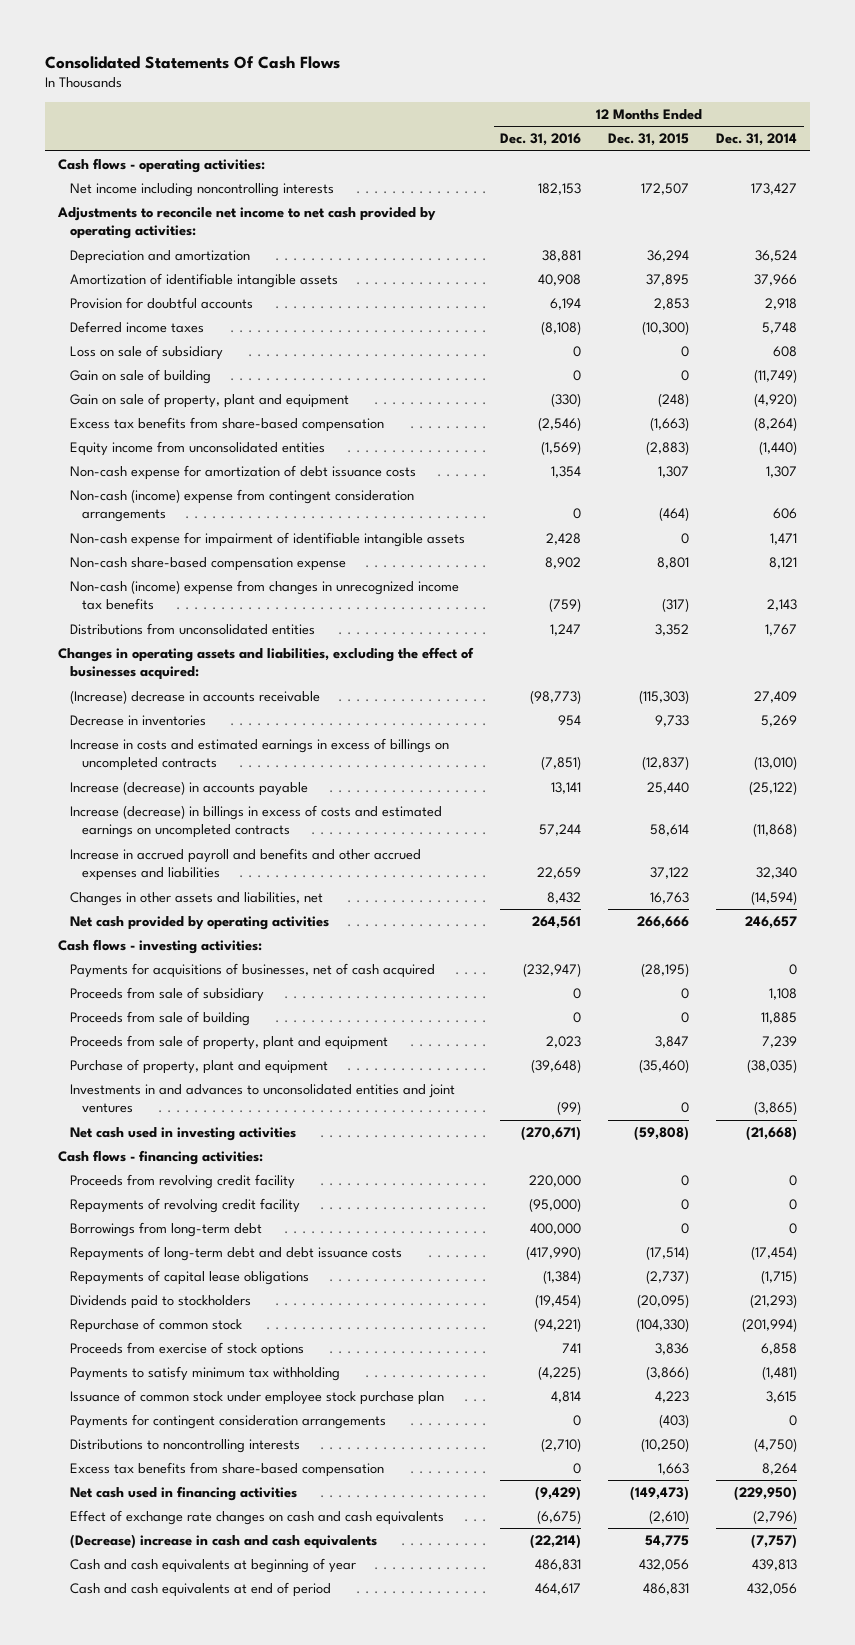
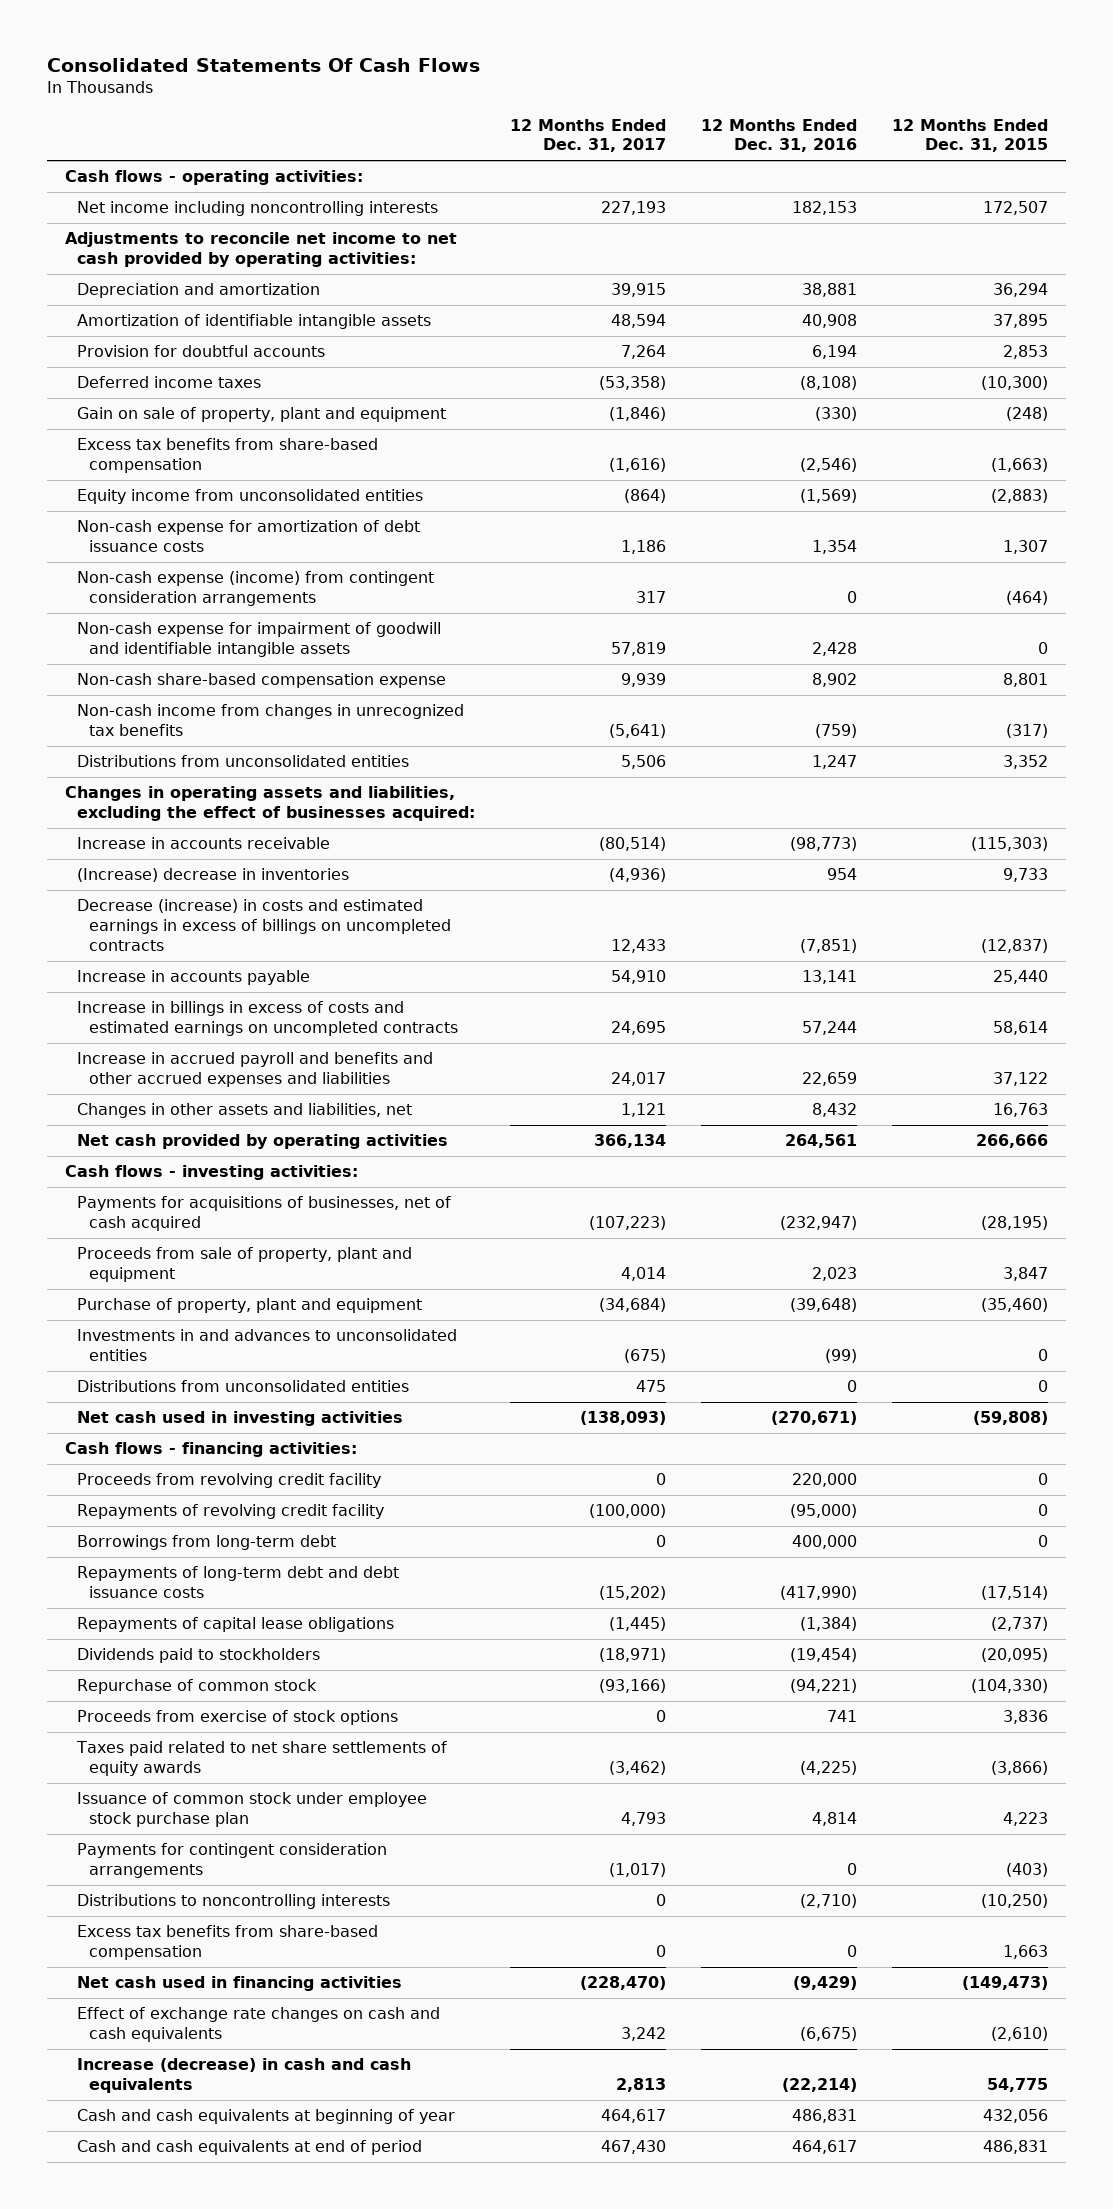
[715,133,797,147] Dec. 31, 2014 -> none
none -> [509,118,666,153] 12 Months Ended Dec. 31, 2017
[70,344,224,360] Loss on sale of subsidiary -> none
[70,368,212,384] Gain on sale of building -> none
[70,488,415,523] Non-cash (income) expense from contingent consideration arrangements -> [76,571,434,607] Non-cash expense (income) from contingent consideration arrangements
[70,531,466,547] Non-cash expense for impairment of identifiable intangible assets -> [76,622,441,658] Non-cash expense for impairment of goodwill and identifiable intangible assets
[70,579,460,611] Non-cash (income) expense from changes in unrecognized income tax benefits -> [76,704,464,737] Non-cash income from changes in unrecognized tax benefits
[70,689,321,704] (Increase) decrease in accounts receivable -> [76,837,330,850] Increase in accounts receivable
[70,714,207,726] Decrease in inventories -> [76,868,349,883] (Increase) decrease in inventories
[70,737,450,772] Increase in costs and estimated earnings in excess of billings on uncompleted contracts -> [76,899,452,952] Decrease (increase) in costs and estimated earnings in excess of billings on uncompleted contracts
[70,780,309,796] Increase (decrease) in accounts payable -> [76,970,310,986] Increase in accounts payable
[70,804,443,839] Increase (decrease) in billings in excess of costs and estimated earnings on uncompleted contracts -> [76,1001,459,1037] Increase in billings in excess of costs and estimated earnings on uncompleted contracts
[70,986,265,1002] Proceeds from sale of subsidiary -> none
[70,1010,251,1026] Proceeds from sale of building -> none
[70,1083,456,1114] Investments in and advances to unconsolidated entities and joint ventures -> [76,1329,457,1362] Investments in and advances to unconsolidated entities
none -> [76,1380,409,1393] Distributions from unconsolidated entities
[70,1365,341,1381] Payments to satisfy minimum tax withholding -> [75,1741,447,1777] Taxes paid related to net share settlements of equity awards
[70,1533,378,1549] (Decrease) increase in cash and cash equivalents -> [76,2058,411,2094] Increase (decrease) in cash and cash equivalents

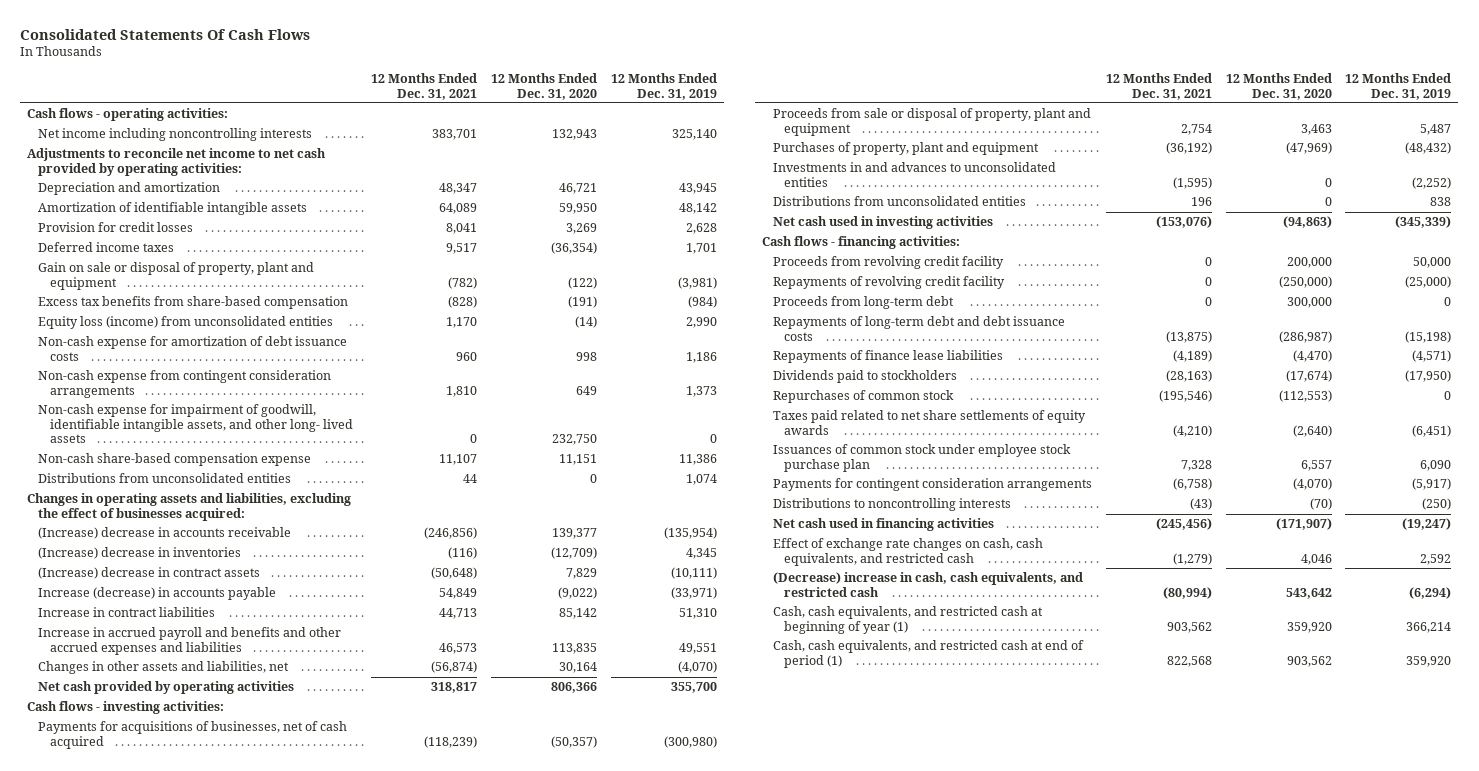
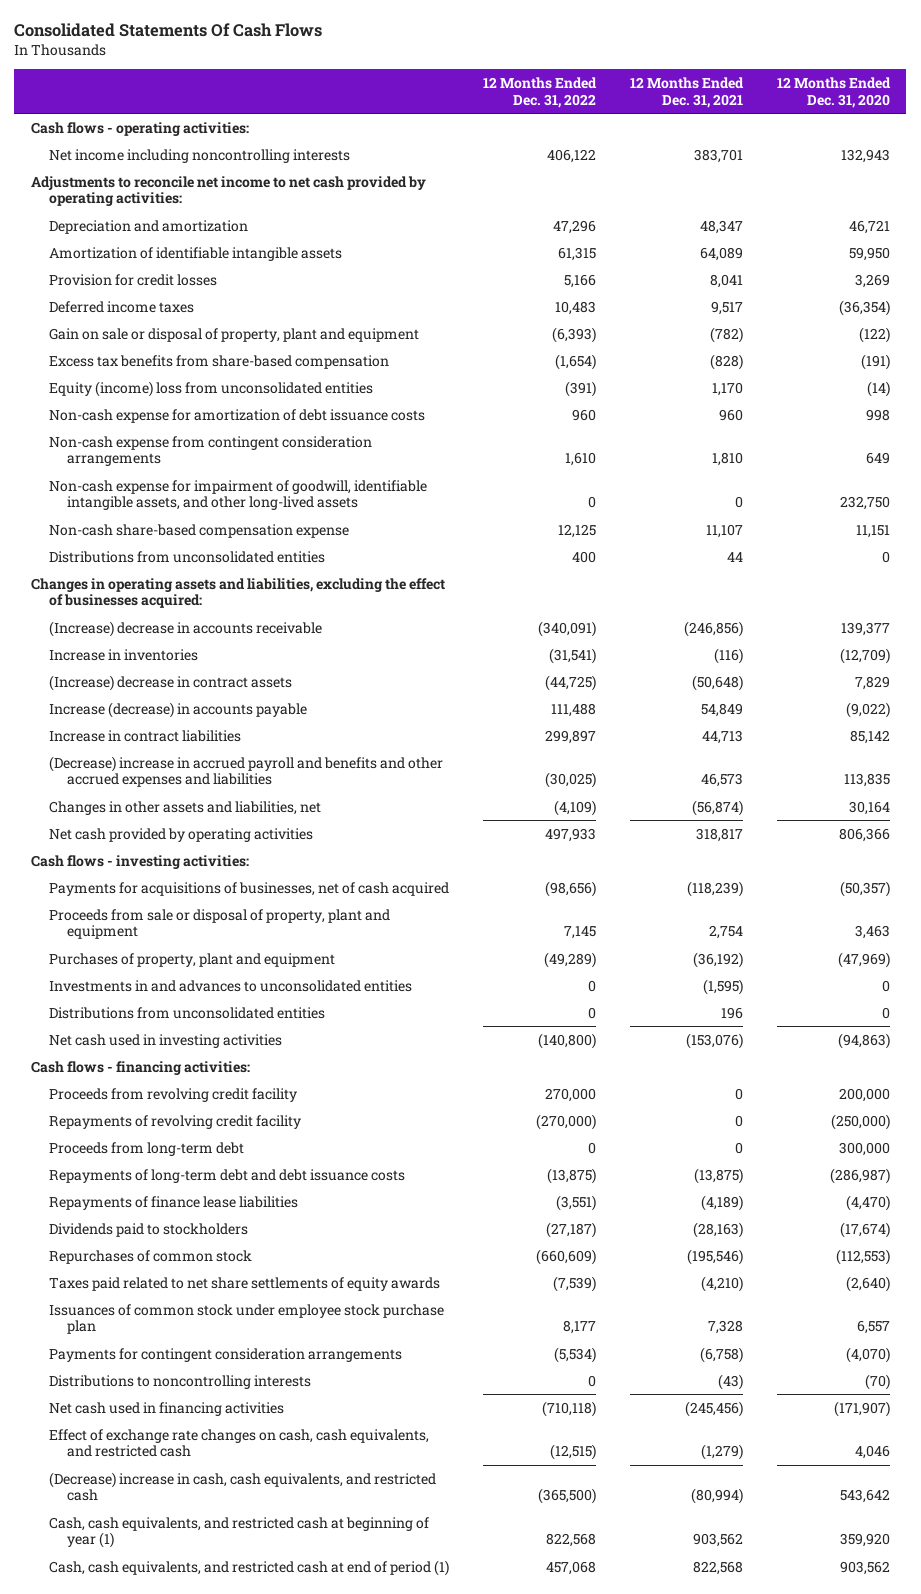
[610,73,717,100] 12 Months Ended Dec. 31, 2019 -> none
none -> [482,77,597,108] 12 Months Ended Dec. 31, 2022
[38,316,334,330] Equity loss (income) from unconsolidated entities -> [48,380,373,397] Equity (income) loss from unconsolidated entities
[38,404,353,444] Non-cash expense for impairment of goodwill, identifiable intangible assets, and other long- lived assets -> [48,479,427,511] Non-cash expense for impairment of goodwill, identifiable intangible assets, and other long-lived assets
[38,547,242,560] (Increase) decrease in inventories -> [48,648,198,661] Increase in inventories
[38,627,342,655] Increase in accrued payroll and benefits and other accrued expenses and liabilities -> [48,755,443,788] (Decrease) increase in accrued payroll and benefits and other accrued expenses and liabilities

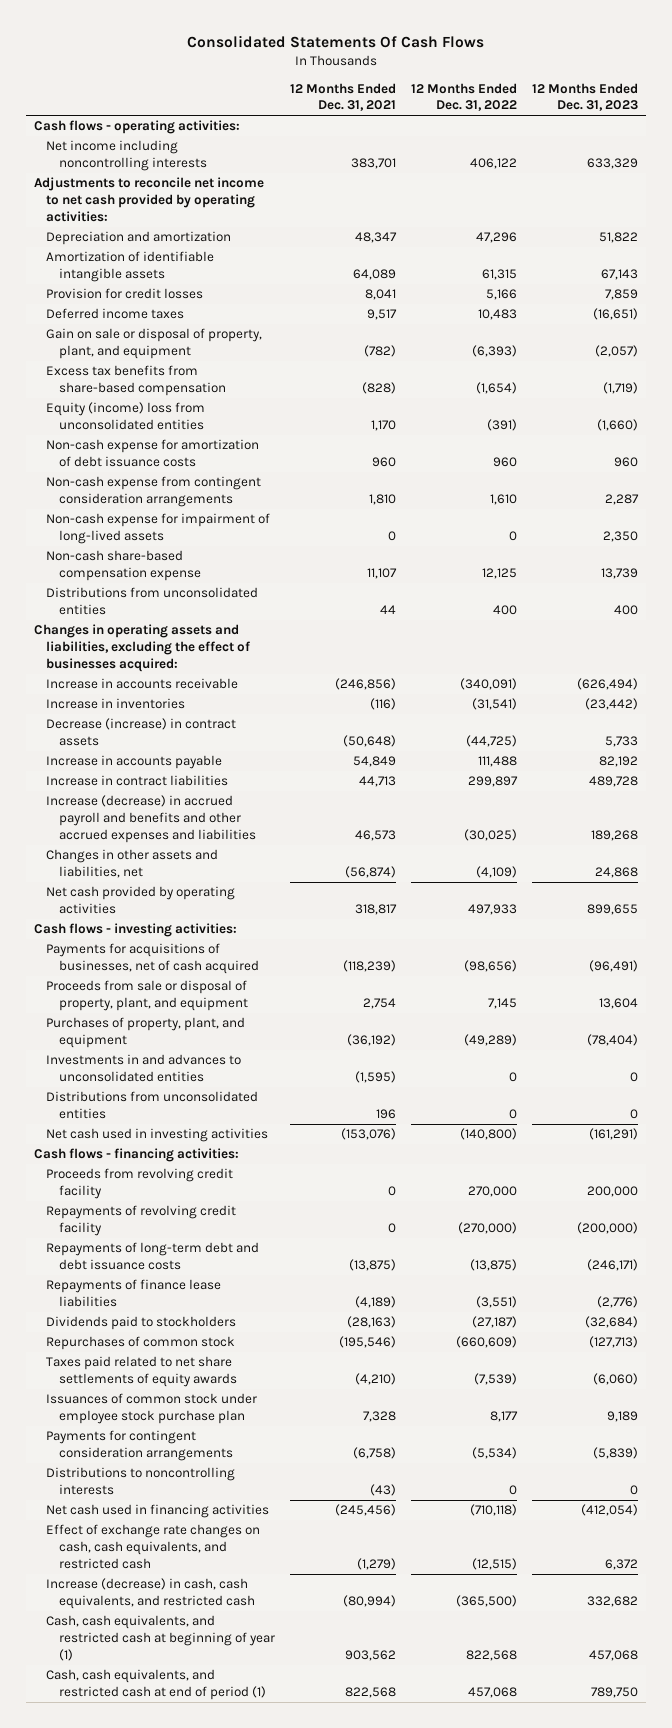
[776,77,891,108] 12 Months Ended Dec. 31, 2020 -> none
none -> [532,82,639,112] 12 Months Ended Dec. 31, 2023
[48,327,419,342] Gain on sale or disposal of property, plant and equipment -> [46,328,263,360] Gain on sale or disposal of property, plant, and equipment
[48,479,427,511] Non-cash expense for impairment of goodwill, identifiable intangible assets, and other long-lived assets -> [46,513,271,545] Non-cash expense for impairment of long-lived assets
[48,620,322,637] (Increase) decrease in accounts receivable -> [46,678,239,690] Increase in accounts receivable
[48,674,292,691] (Increase) decrease in contract assets -> [46,718,237,747] Decrease (increase) in contract assets
[48,701,307,718] Increase (decrease) in accounts payable -> [46,755,223,770] Increase in accounts payable
[48,755,443,788] (Decrease) increase in accrued payroll and benefits and other accrued expenses and liabilities -> [46,795,257,844] Increase (decrease) in accrued payroll and benefits and other accrued expenses and liabilities
[48,908,390,940] Proceeds from sale or disposal of property, plant and equipment -> [46,980,249,1012] Proceeds from sale or disposal of property, plant, and equipment
[48,952,335,967] Purchases of property, plant and equipment -> [46,1017,246,1049] Purchases of property, plant, and equipment
[48,1141,244,1156] Proceeds from long-term debt -> none
[48,1471,436,1502] (Decrease) increase in cash, cash equivalents, and restricted cash -> [46,1578,256,1610] Increase (decrease) in cash, cash equivalents, and restricted cash

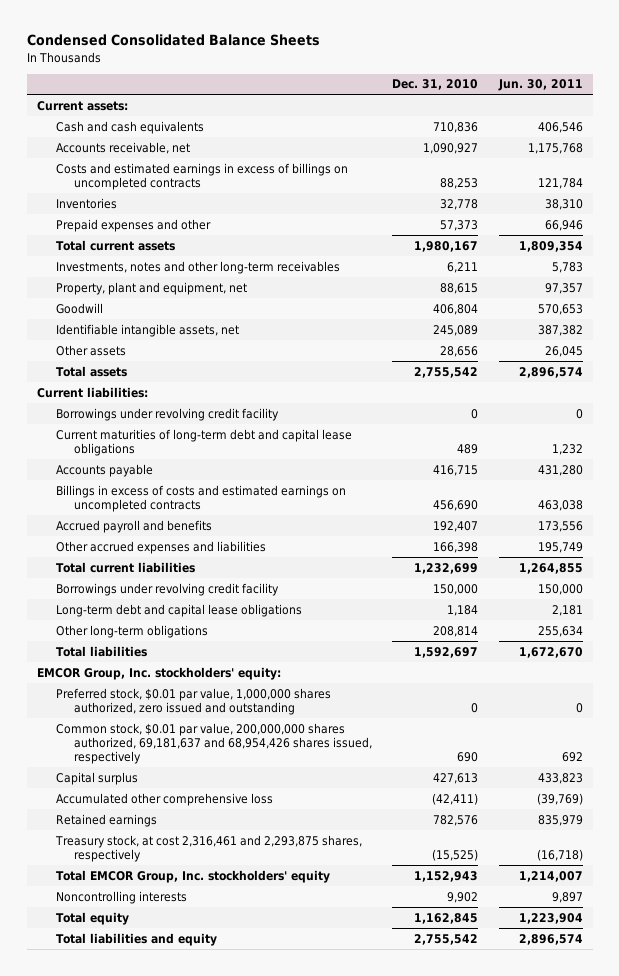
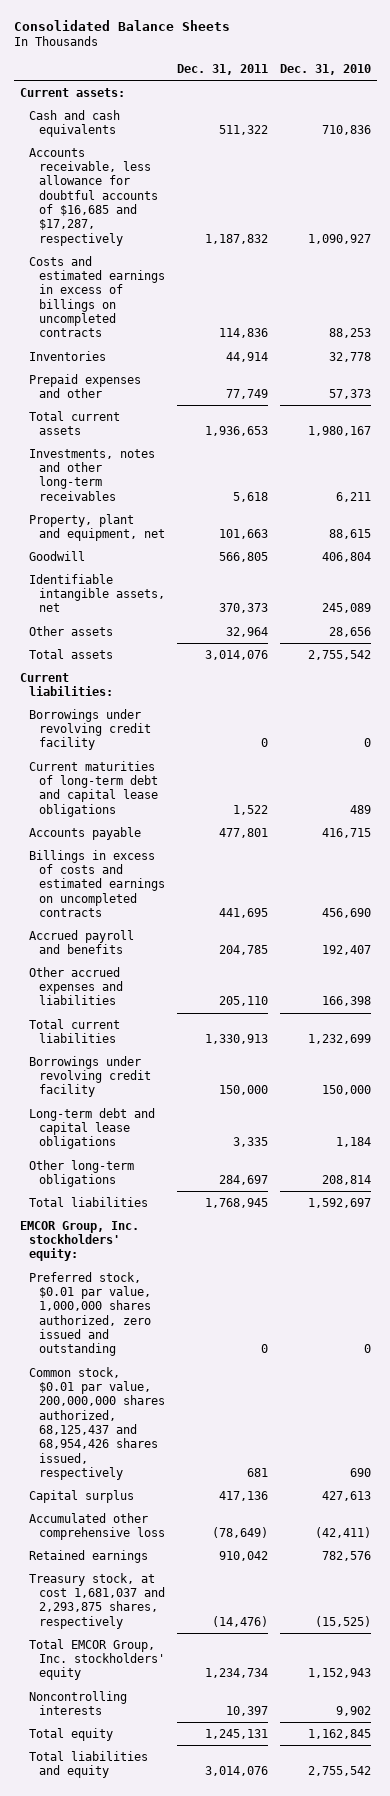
[26,34,320,47] Condensed Consolidated Balance Sheets -> [13,20,230,32] Consolidated Balance Sheets
[497,79,583,92] Jun. 30, 2011 -> none
none -> [176,64,268,76] Dec. 31, 2011
[55,141,190,154] Accounts receivable, net -> [29,147,158,246] Accounts receivable, less allowance for doubtful accounts of $16,685 and $17,287, respectively
[55,722,373,764] Common stock, $0.01 par value, 200,000,000 shares authorized, 69,181,637 and 68,954,426 shares issued, respectively -> [29,1366,165,1480] Common stock, $0.01 par value, 200,000,000 shares authorized, 68,125,437 and 68,954,426 shares issued, respectively
[54,834,362,862] Treasury stock, at cost 2,316,461 and 2,293,875 shares, respectively -> [29,1572,165,1629] Treasury stock, at cost 1,681,037 and 2,293,875 shares, respectively

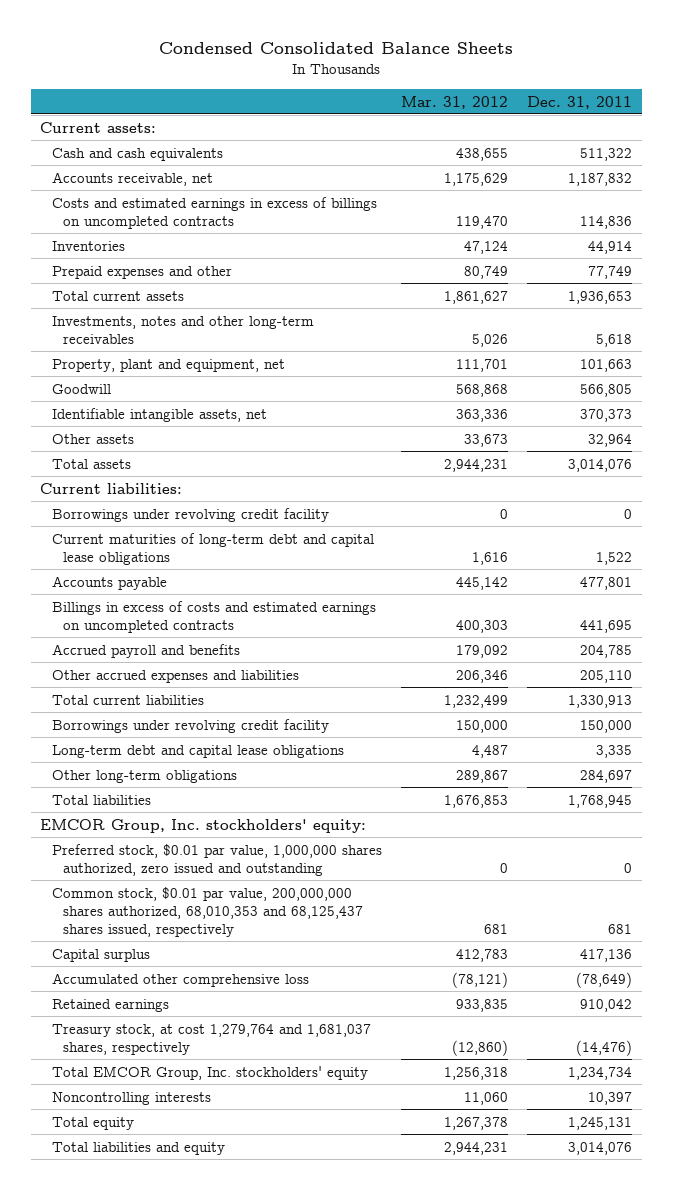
[13,20,230,32] Consolidated Balance Sheets -> [159,41,514,54] Condensed Consolidated Balance Sheets
[279,64,371,76] Dec. 31, 2010 -> none
none -> [400,95,508,109] Mar. 31, 2012
[29,147,158,246] Accounts receivable, less allowance for doubtful accounts of $16,685 and $17,287, respectively -> [51,171,213,186] Accounts receivable, net
[29,1366,165,1480] Common stock, $0.01 par value, 200,000,000 shares authorized, 68,125,437 and 68,954,426 shares issued, respectively -> [51,886,363,937] Common stock, $0.01 par value, 200,000,000 shares authorized, 68,010,353 and 68,125,437 shares issued, respectively
[29,1572,165,1629] Treasury stock, at cost 1,681,037 and 2,293,875 shares, respectively -> [51,1023,371,1055] Treasury stock, at cost 1,279,764 and 1,681,037 shares, respectively

